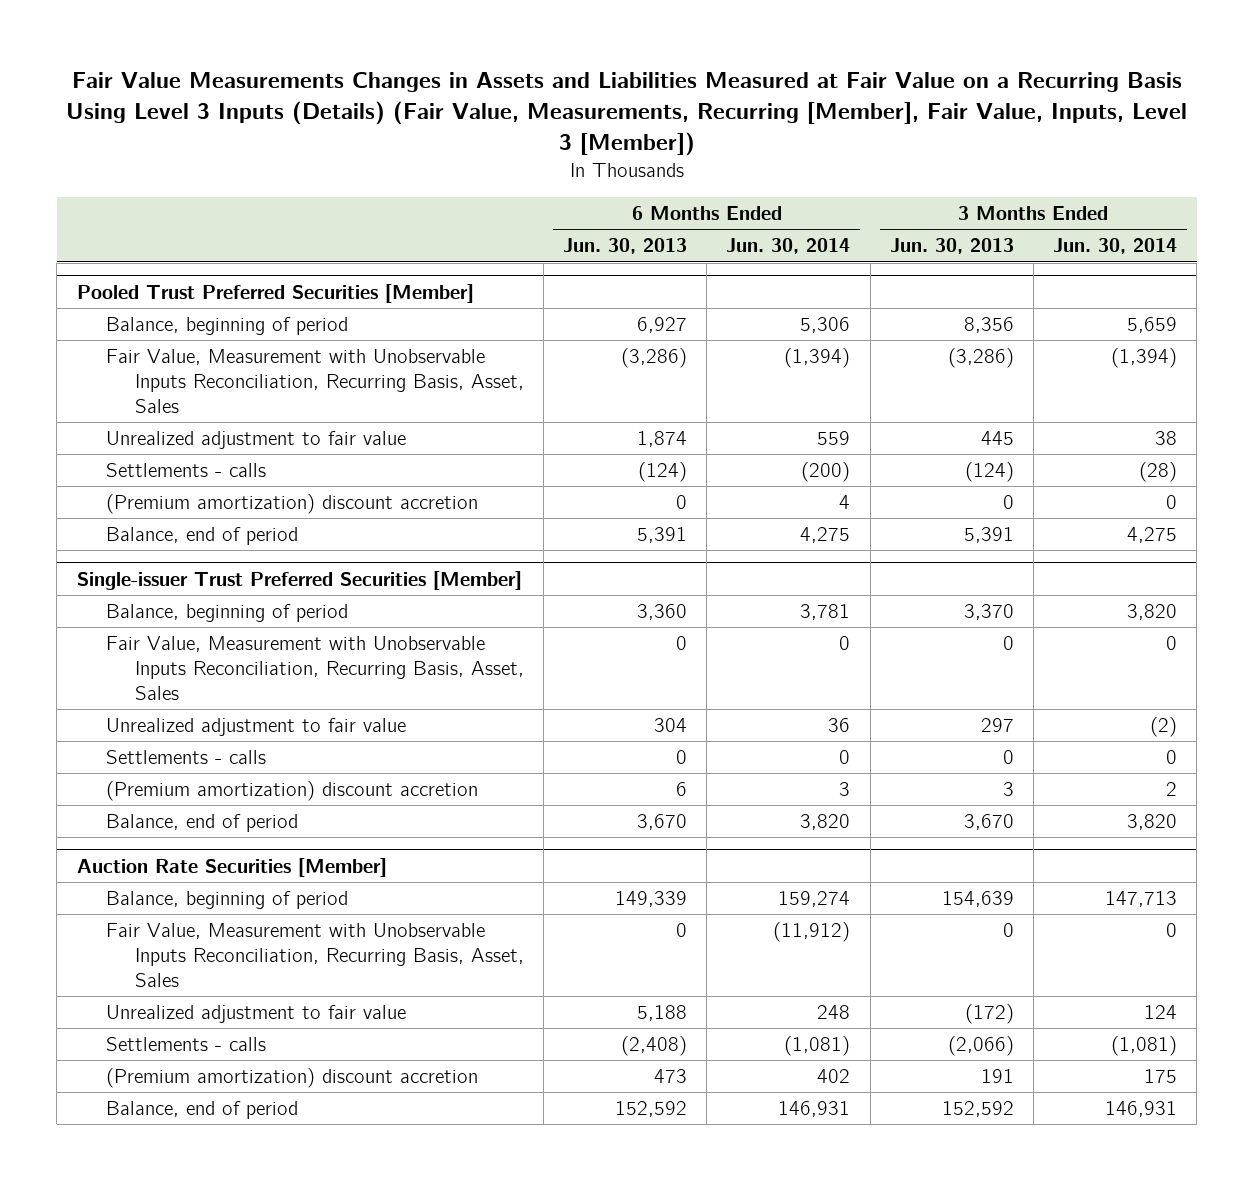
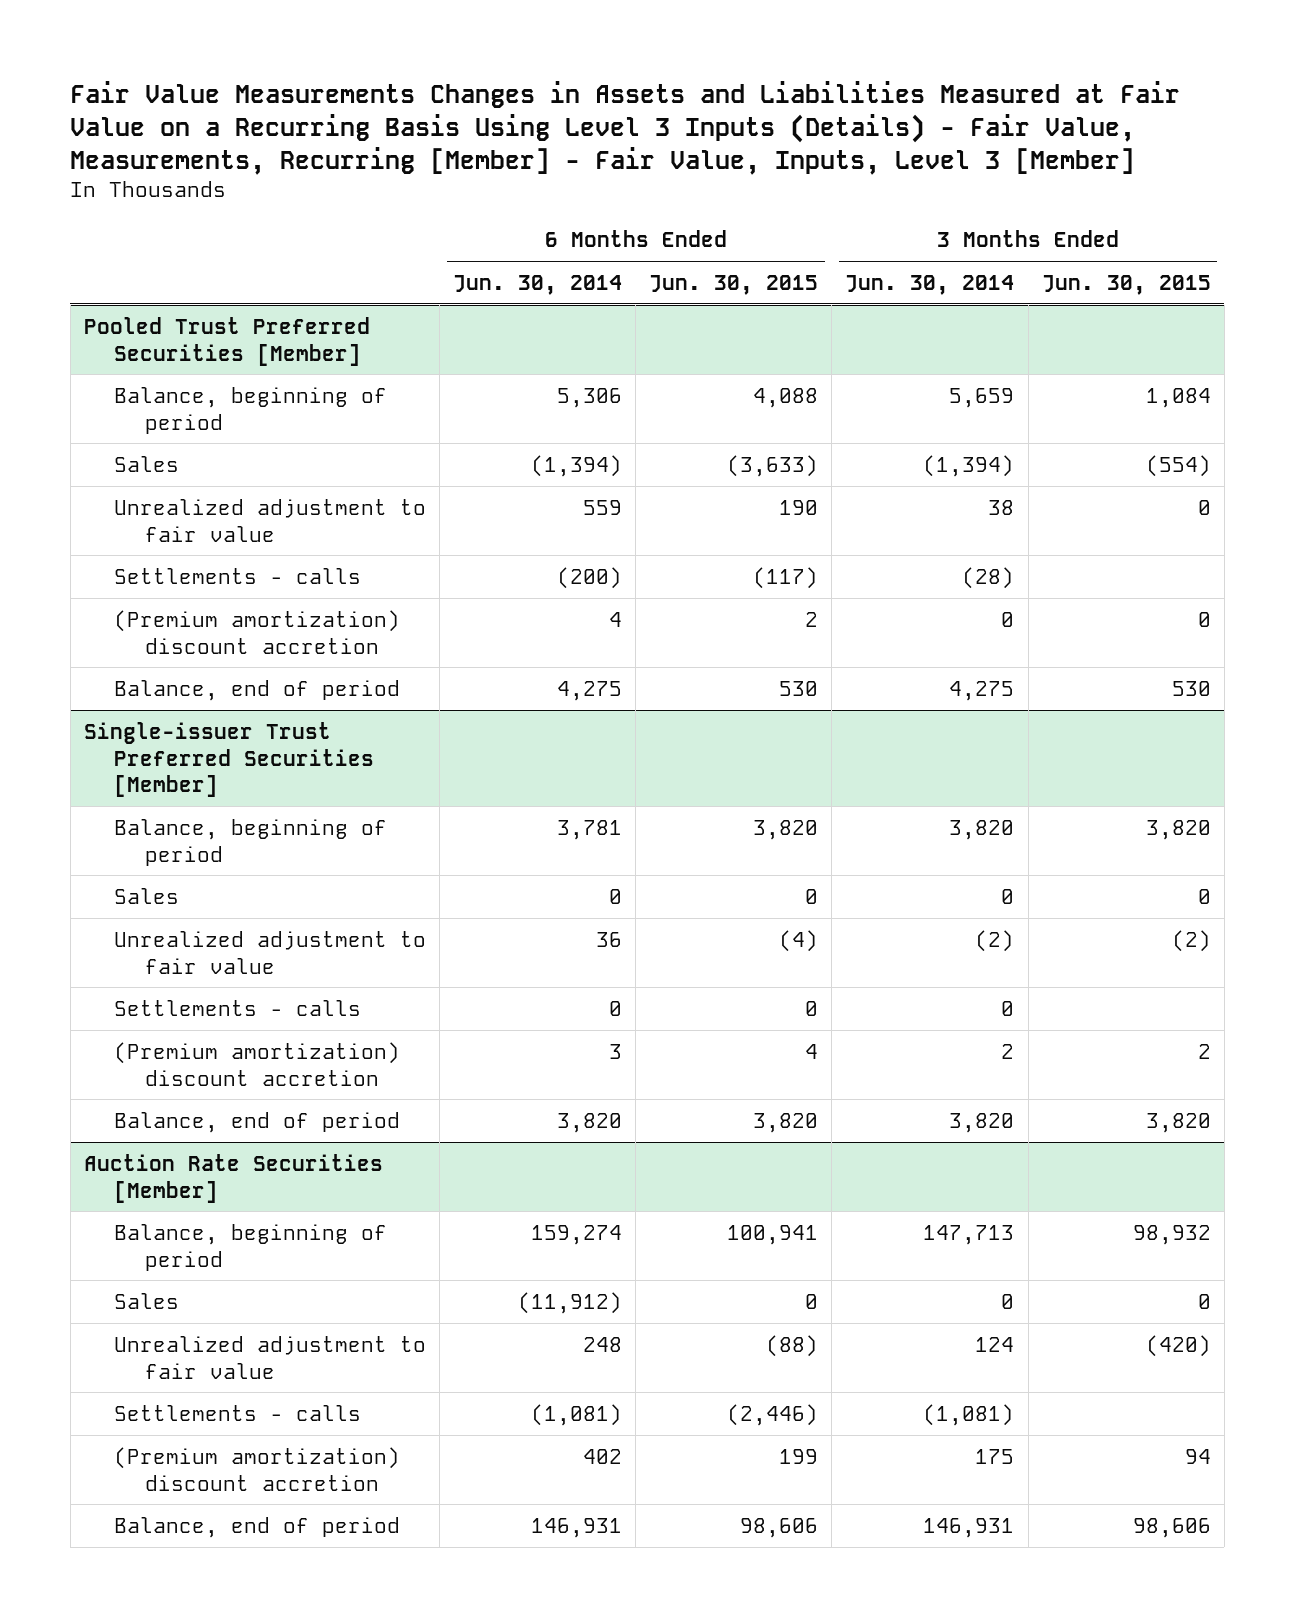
[65,71,1187,157] Fair Value Measurements Changes in Assets and Liabilities Measured at Fair Value on a Recurring Basis Using Level 3 Inputs (Details) (Fair Value, Measurements, Recurring [Member], Fair Value, Inputs, Level 3 [Member]) -> [70,80,1181,175] Fair Value Measurements Changes in Assets and Liabilities Measured at Fair Value on a Recurring Basis Using Level 3 Inputs (Details) - Fair Value, Measurements, Recurring [Member] - Fair Value, Inputs, Level 3 [Member]
[562,238,687,255] Jun. 30, 2013 -> none
[889,238,1014,255] Jun. 30, 2013 -> none
none -> [649,274,819,295] Jun. 30, 2015
none -> [1041,274,1211,295] Jun. 30, 2015
[105,349,524,414] Fair Value, Measurement with Unobservable Inputs Reconciliation, Recurring Basis, Asset, Sales -> [114,455,180,472] Sales
[105,636,524,701] Fair Value, Measurement with Unobservable Inputs Reconciliation, Recurring Basis, Asset, Sales -> [114,887,180,904] Sales
[105,923,524,988] Fair Value, Measurement with Unobservable Inputs Reconciliation, Recurring Basis, Asset, Sales -> [114,1292,180,1309] Sales

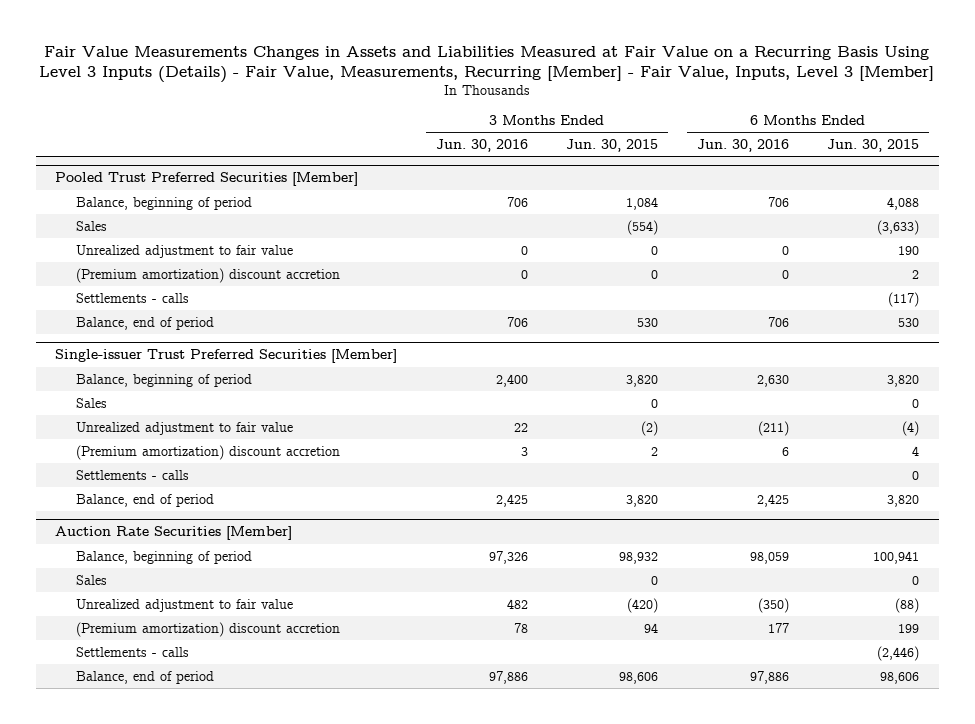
[453,274,623,295] Jun. 30, 2014 -> none
[845,274,1015,295] Jun. 30, 2014 -> none
none -> [435,138,528,152] Jun. 30, 2016
none -> [696,138,789,152] Jun. 30, 2016
[114,567,362,584] Settlements - calls -> [75,292,189,303] Settlements - calls
[114,999,362,1016] Settlements - calls -> [75,469,189,480] Settlements - calls
[114,1404,362,1421] Settlements - calls -> [75,646,189,657] Settlements - calls

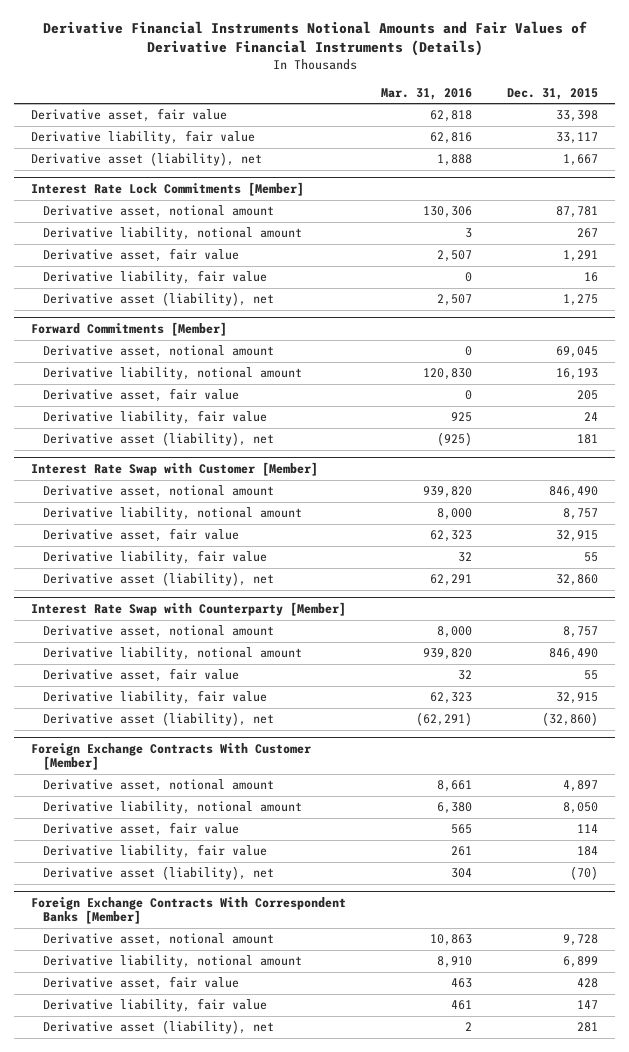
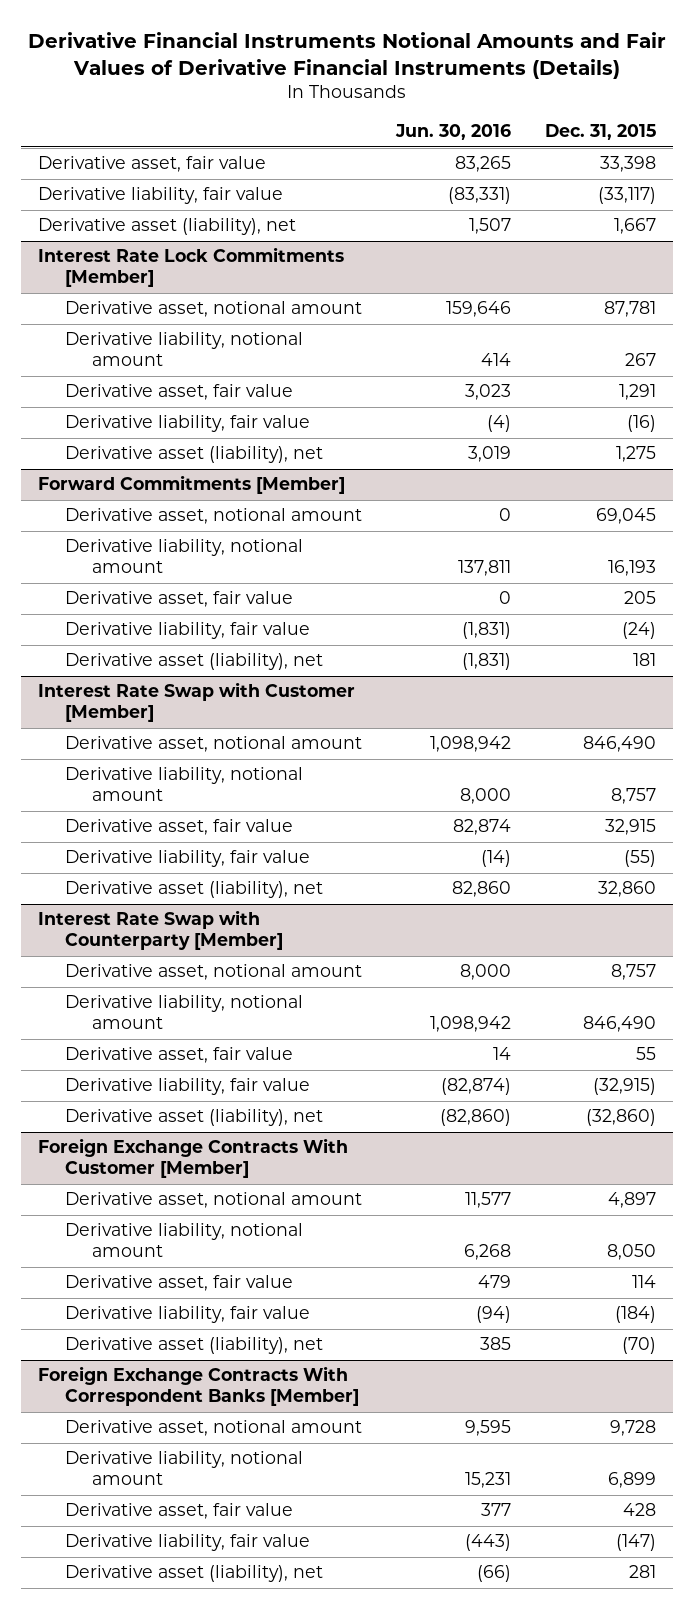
[381,87,473,100] Mar. 31, 2016 -> none
none -> [395,124,512,141] Jun. 30, 2016
[555,132,598,145] 33,117 -> [598,187,657,205] (33,117)
[583,272,598,283] 16 -> [627,415,657,433] (16)
[583,412,598,422] 24 -> [622,622,657,640] (24)
[583,552,598,563] 55 -> [624,850,657,868] (55)
[555,692,598,705] 32,915 -> [593,1078,657,1096] (32,915)
[576,846,598,857] 184 -> [615,1306,657,1324] (184)
[576,1000,598,1010] 147 -> [616,1534,657,1552] (147)

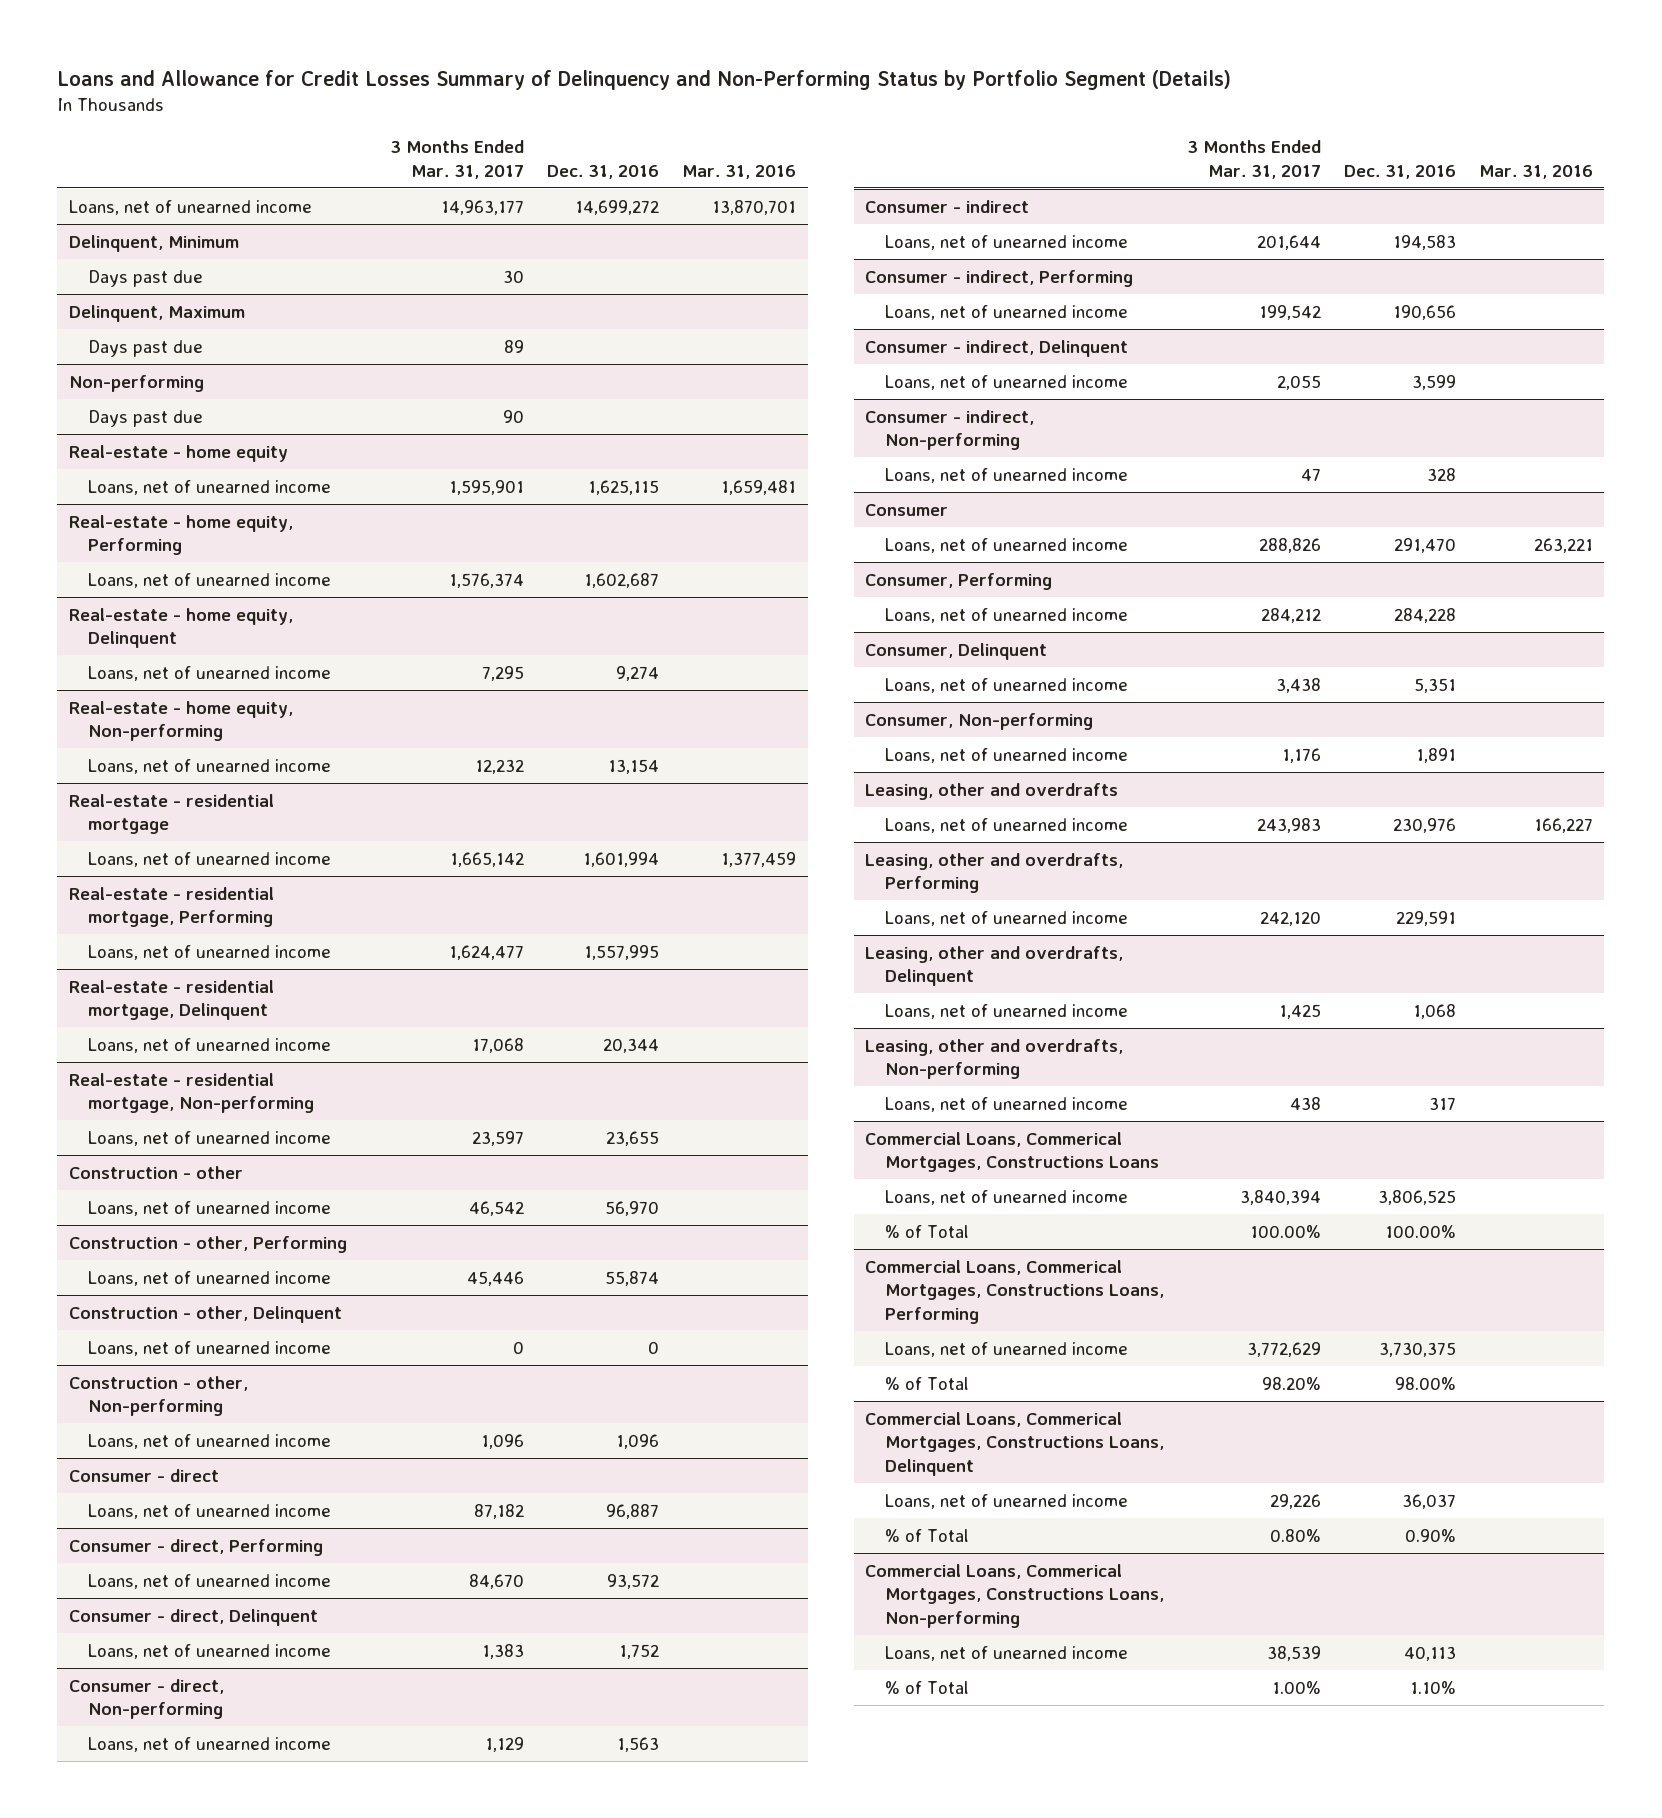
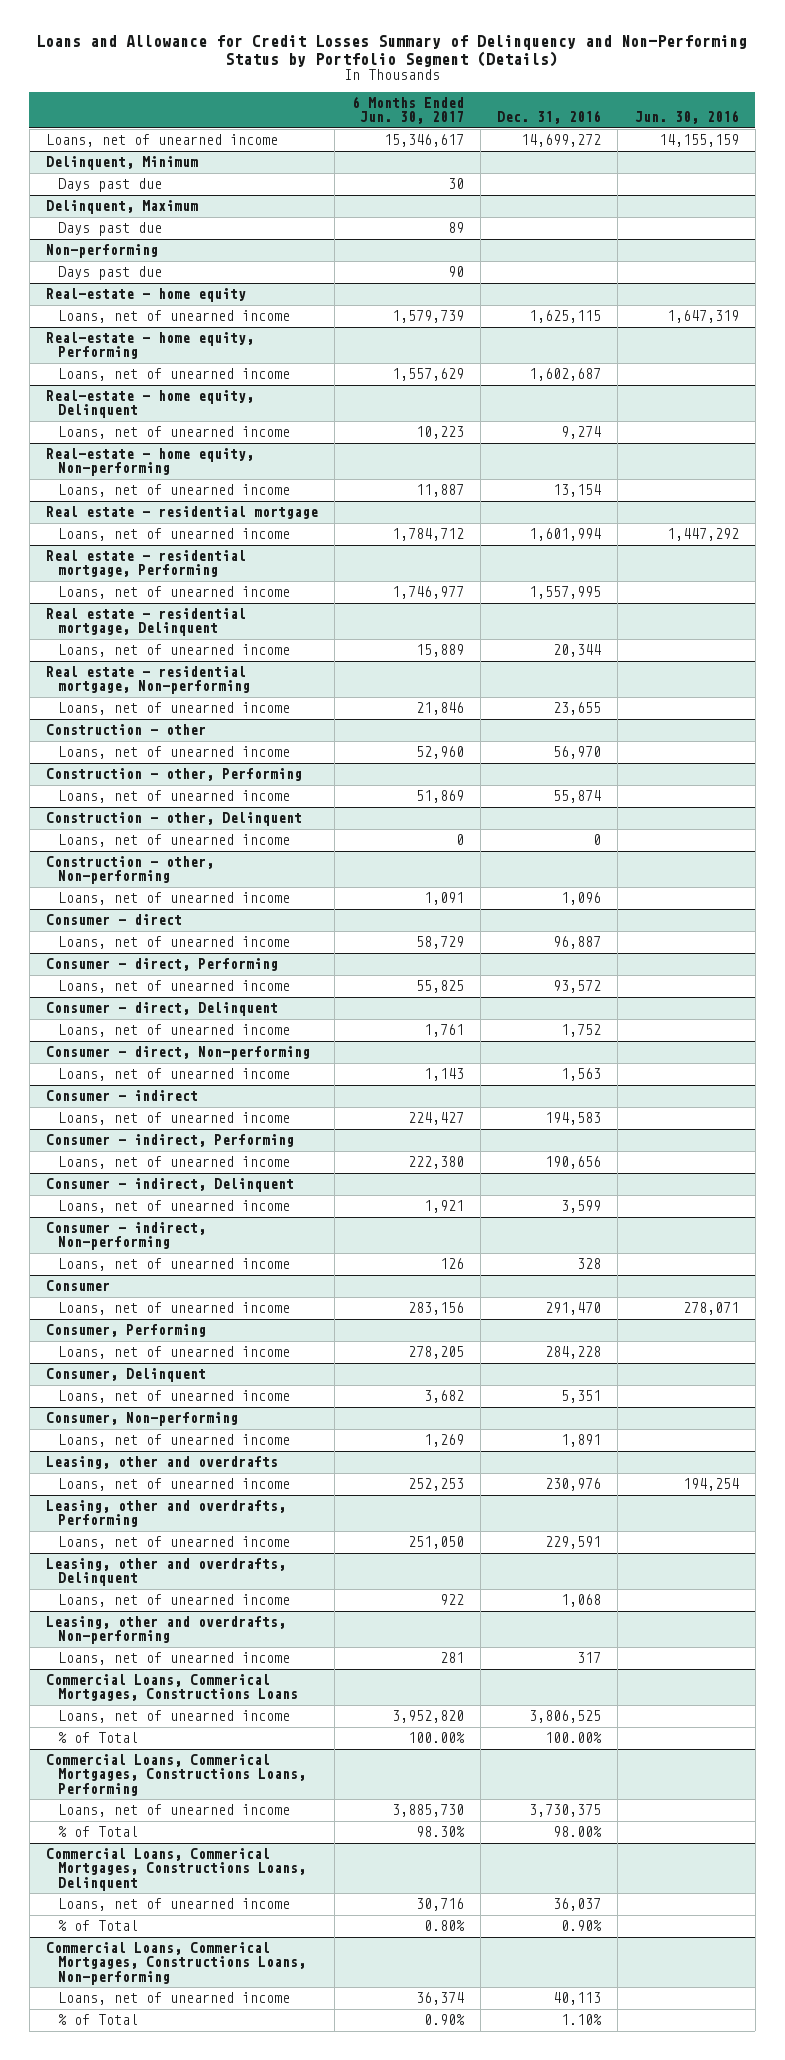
[390,139,525,179] 3 Months Ended Mar. 31, 2017 -> none
[682,164,797,179] Mar. 31, 2016 -> none
none -> [351,95,464,125] 6 Months Ended Jun. 30, 2017
none -> [634,110,739,125] Jun. 30, 2016
[68,793,274,835] Real-estate - residential mortgage -> [46,506,319,520] Real estate - residential mortgage
[68,886,274,928] Real-estate - residential mortgage, Performing -> [46,550,247,578] Real estate - residential mortgage, Performing
[68,979,274,1021] Real-estate - residential mortgage, Delinquent -> [46,608,247,637] Real estate - residential mortgage, Delinquent
[68,1072,315,1114] Real-estate - residential mortgage, Non-performing -> [46,666,251,695] Real estate - residential mortgage, Non-performing

